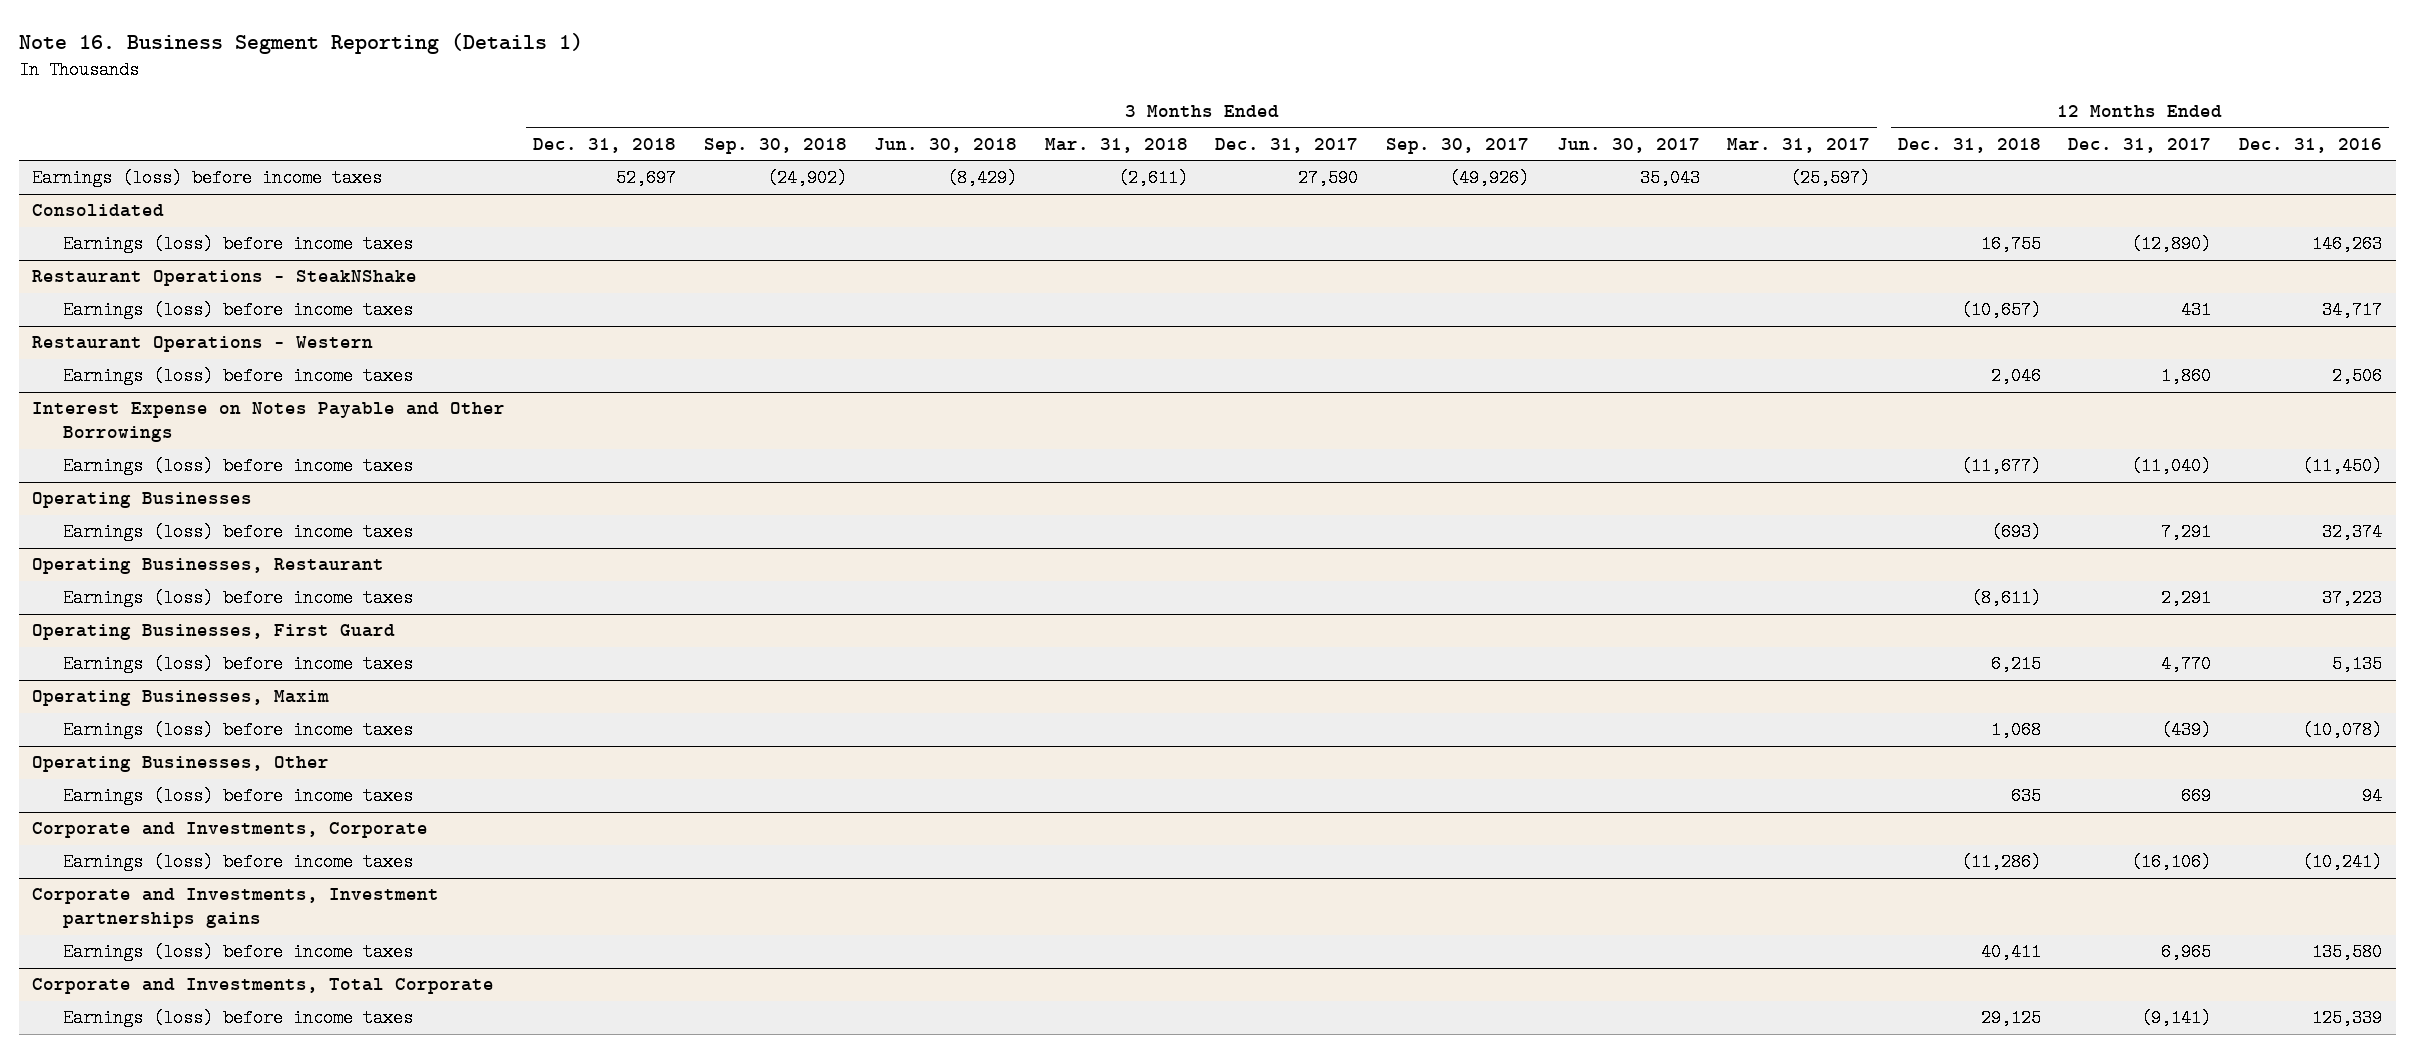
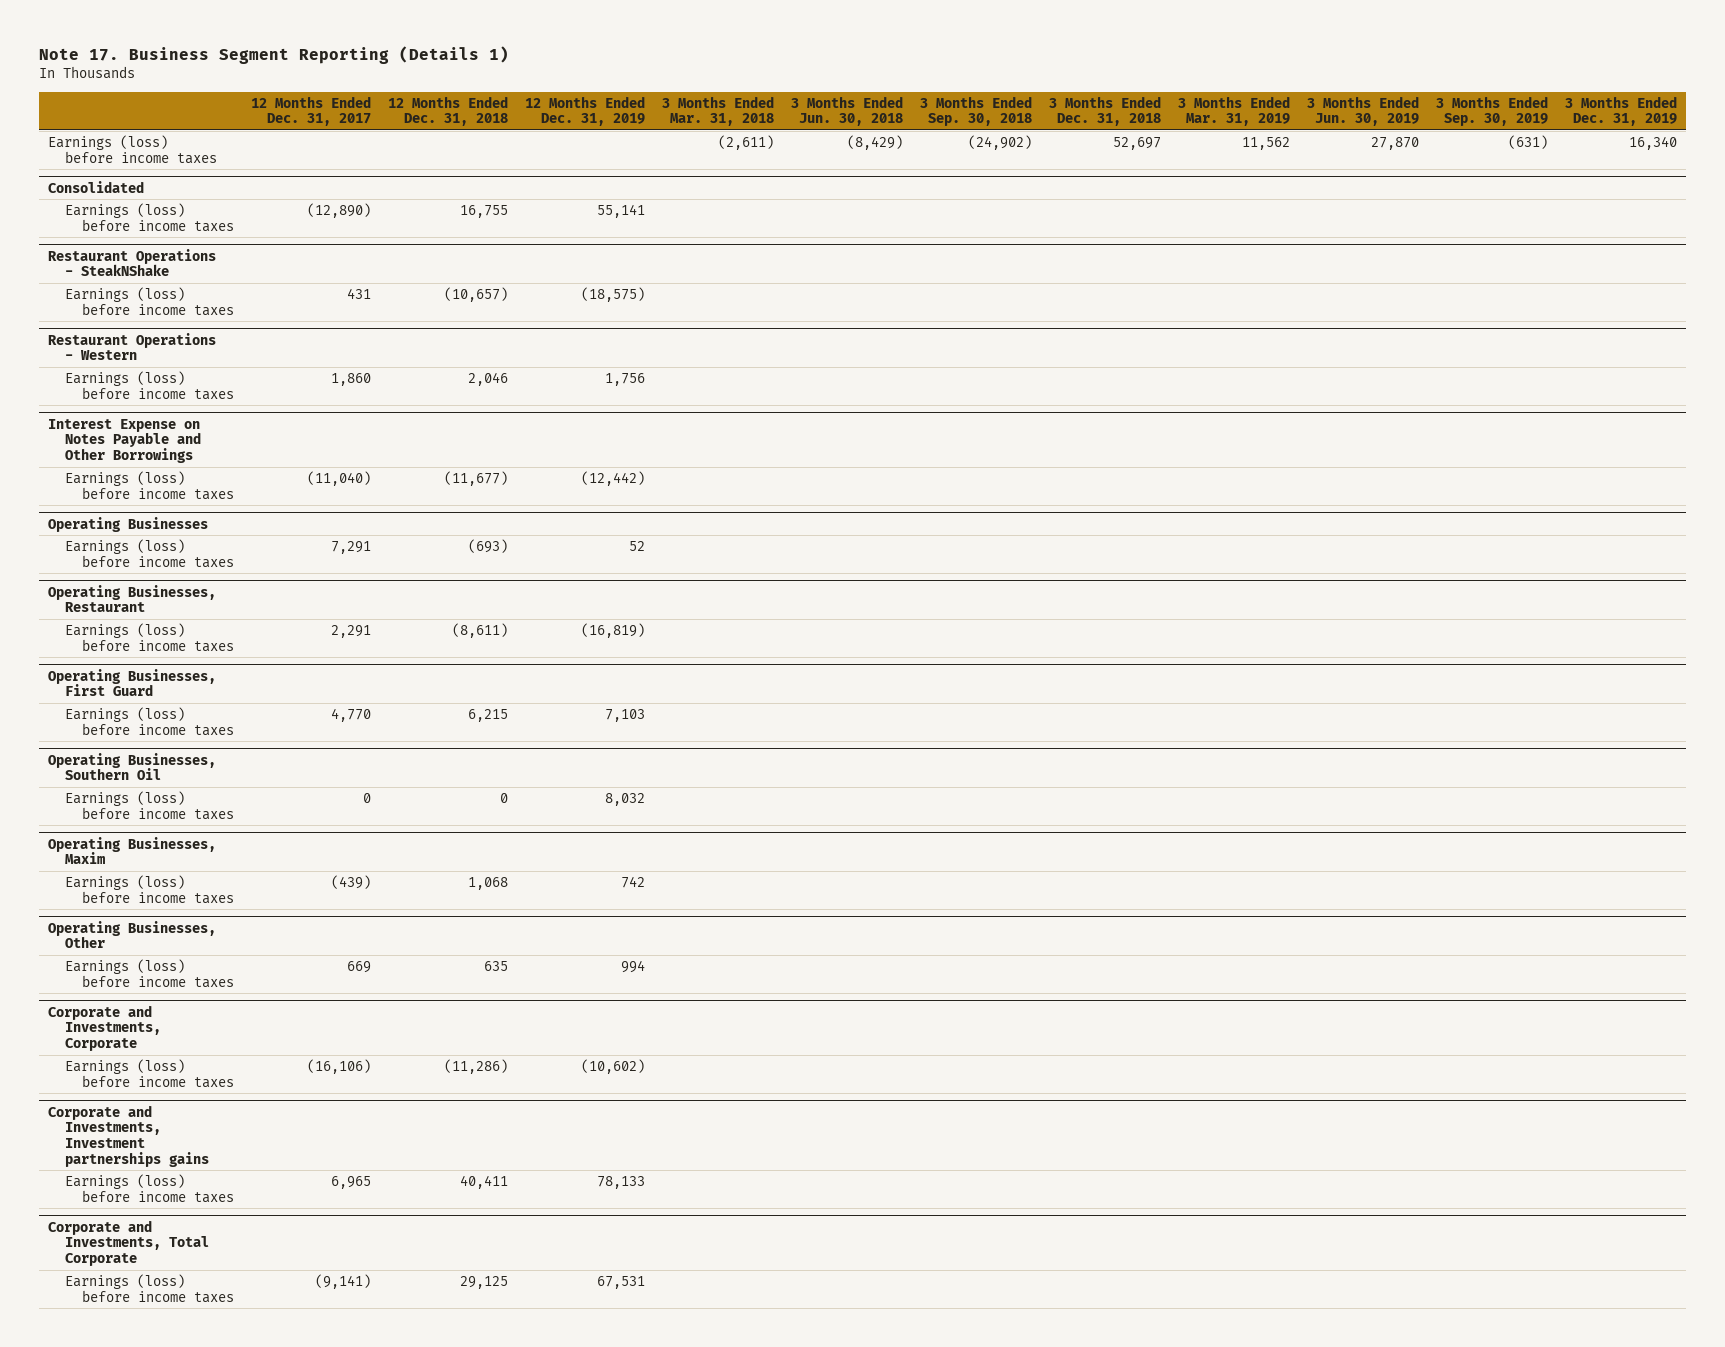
[18,32,583,54] Note 16. Business Segment Reporting (Details 1) -> [39,46,510,65] Note 17. Business Segment Reporting (Details 1)
[1215,137,1359,153] Dec. 31, 2017 -> none
[1385,137,1529,154] Sep. 30, 2017 -> none
[1556,137,1700,153] Jun. 30, 2017 -> none
[1727,137,1871,153] Mar. 31, 2017 -> none
[2239,137,2383,153] Dec. 31, 2016 -> none
none -> [524,95,645,127] 12 Months Ended Dec. 31, 2019
none -> [1177,95,1290,127] 3 Months Ended Mar. 31, 2019
none -> [1306,95,1419,127] 3 Months Ended Jun. 30, 2019
none -> [1435,95,1548,127] 3 Months Ended Sep. 30, 2019
none -> [1565,95,1678,127] 3 Months Ended Dec. 31, 2019
none -> [47,752,216,781] Operating Businesses, Southern Oil
none -> [64,790,234,820] Earnings (loss) before income taxes

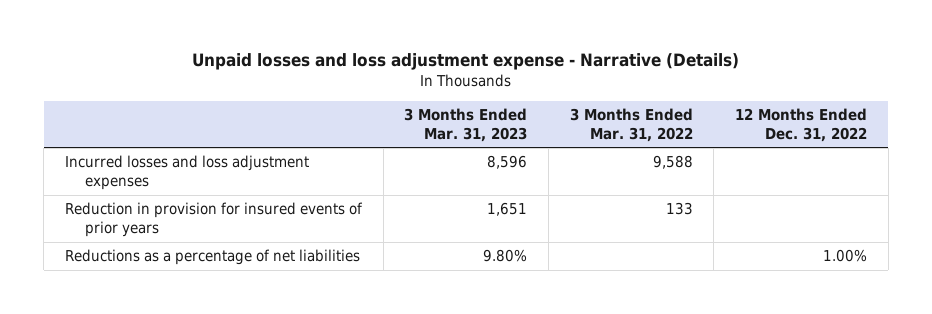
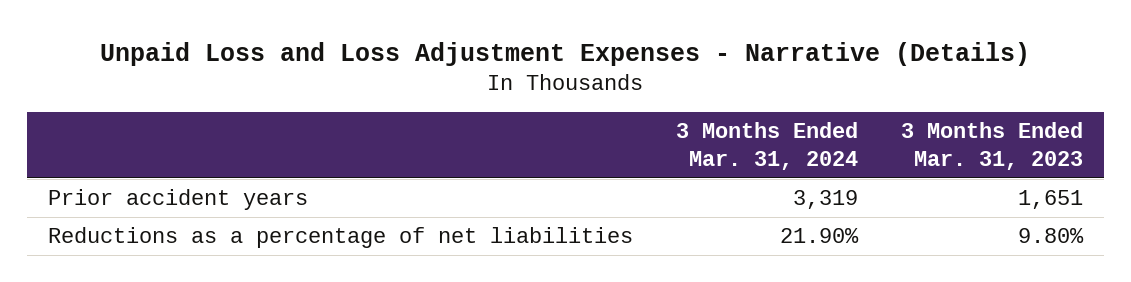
[192,53,740,71] Unpaid losses and loss adjustment expense - Narrative (Details) -> [100,41,1031,66] Unpaid Loss and Loss Adjustment Expenses - Narrative (Details)
[569,108,693,142] 3 Months Ended Mar. 31, 2022 -> none
[735,108,868,142] 12 Months Ended Dec. 31, 2022 -> none
none -> [675,122,858,170] 3 Months Ended Mar. 31, 2024
[64,155,309,191] Incurred losses and loss adjustment expenses -> none
[64,202,363,238] Reduction in provision for insured events of prior years -> [48,189,309,211] Prior accident years

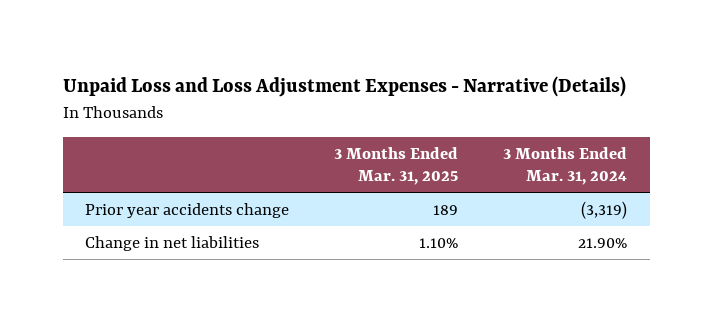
[900,122,1083,170] 3 Months Ended Mar. 31, 2023 -> none
none -> [334,146,459,186] 3 Months Ended Mar. 31, 2025
[48,189,309,211] Prior accident years -> [85,202,290,218] Prior year accidents change
[792,190,858,210] 3,319 -> [581,200,628,219] (3,319)
[48,227,634,249] Reductions as a percentage of net liabilities -> [85,235,260,251] Change in net liabilities

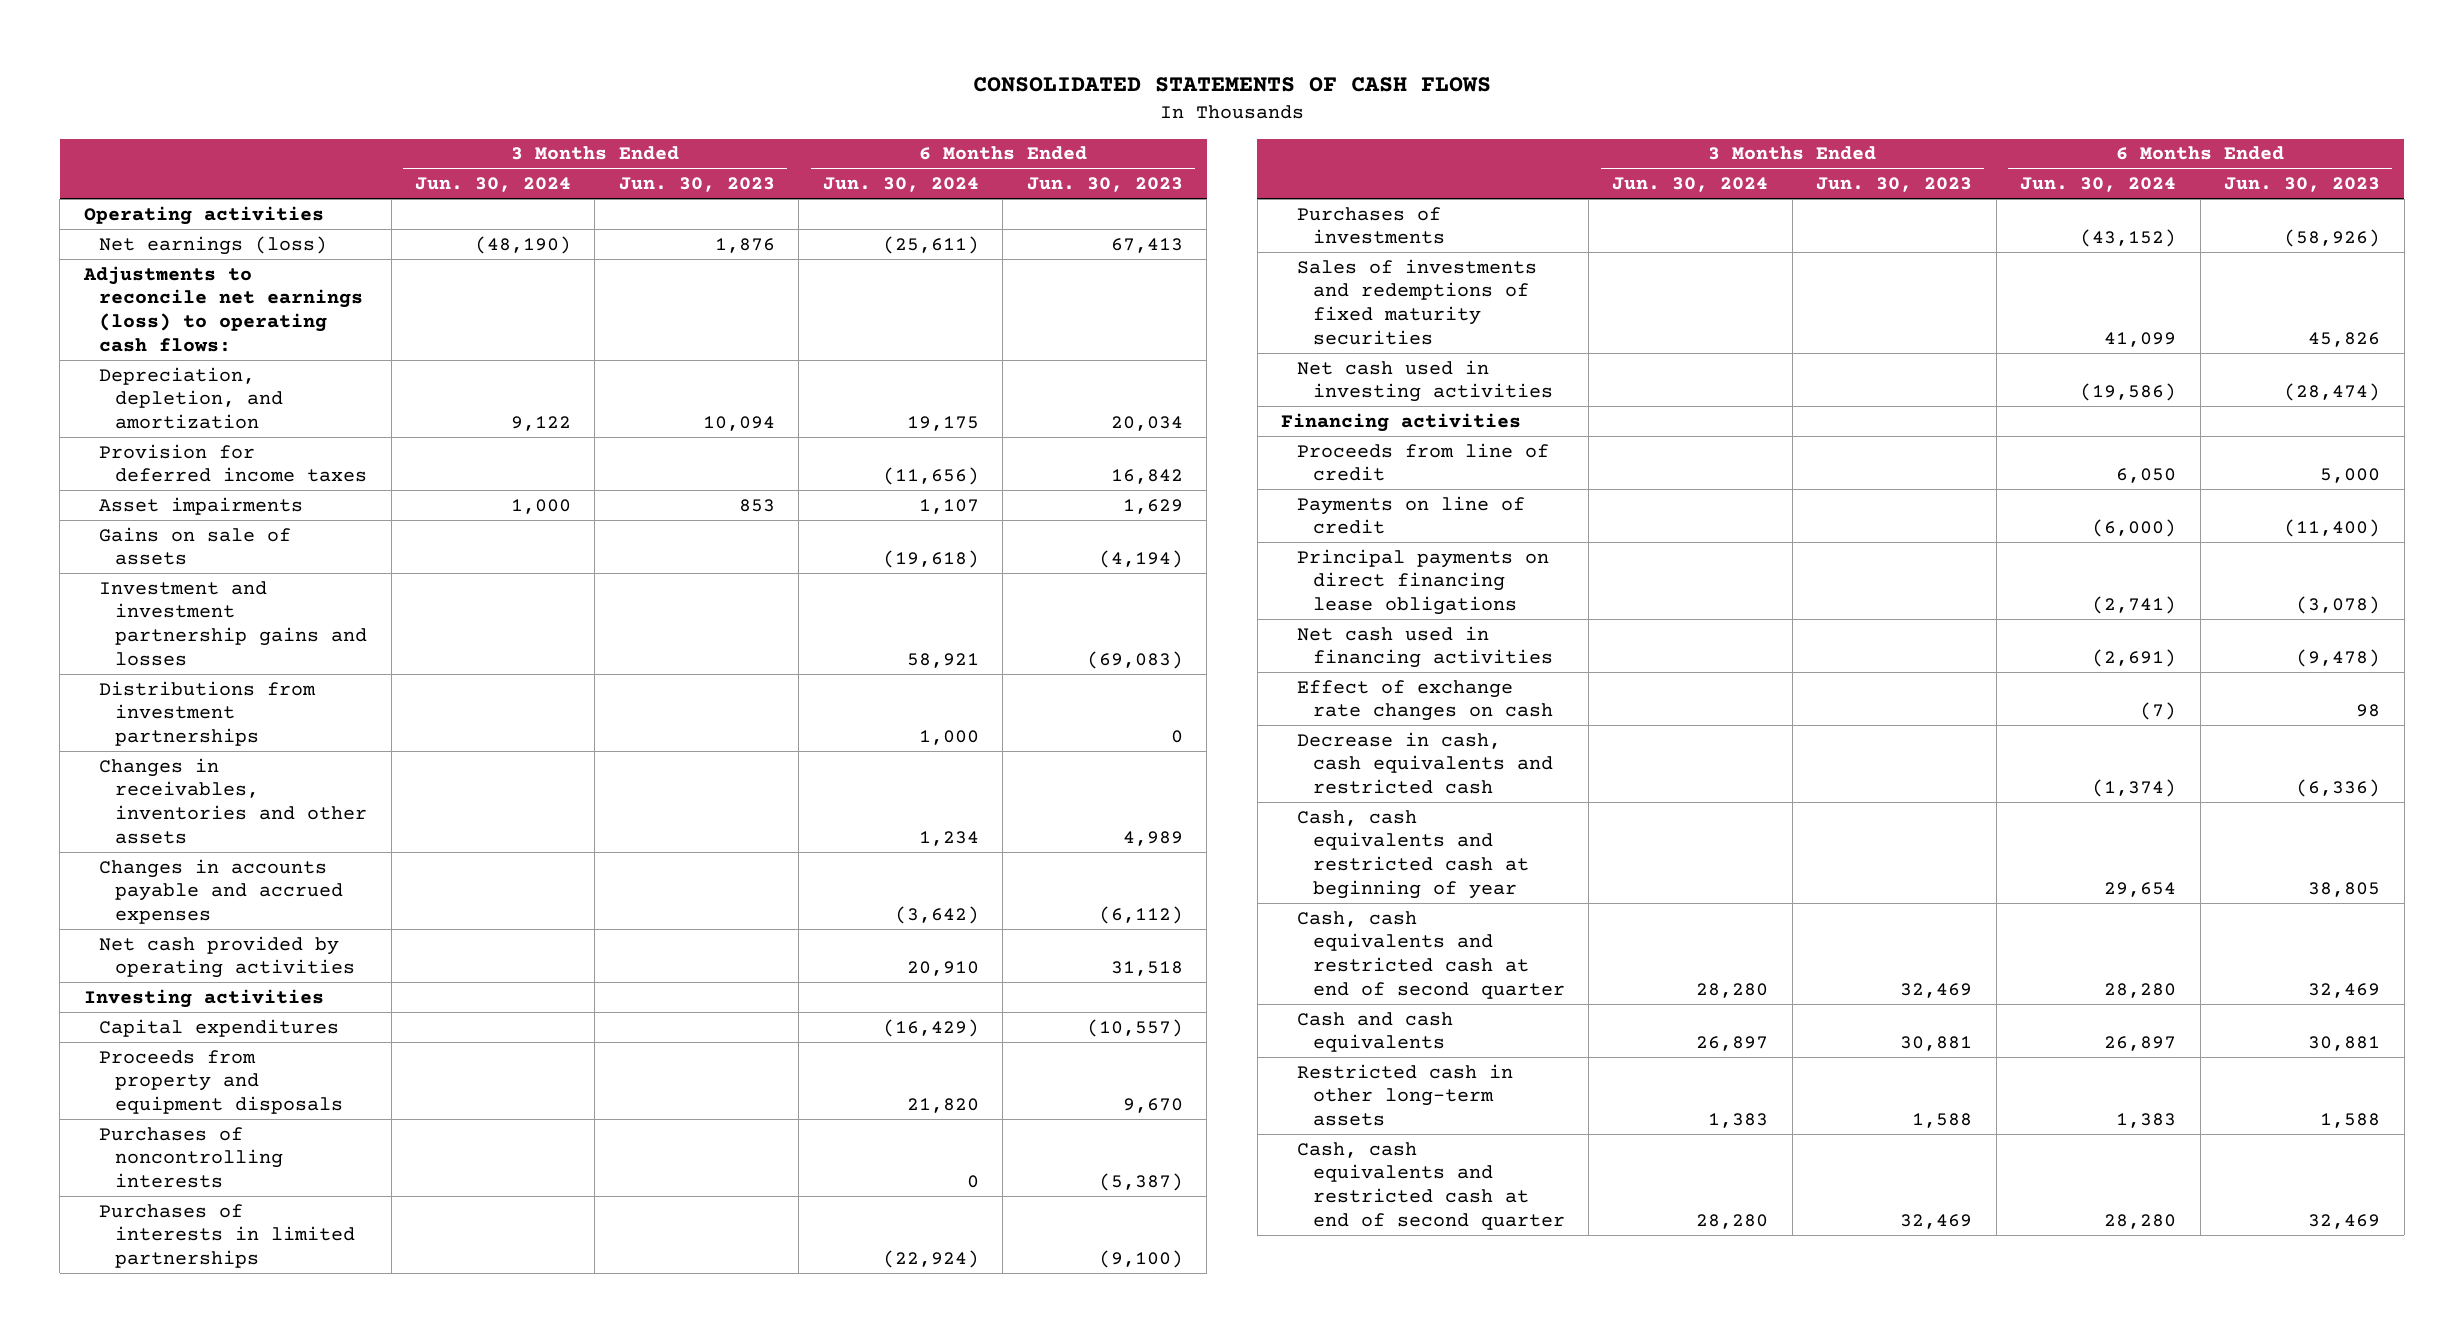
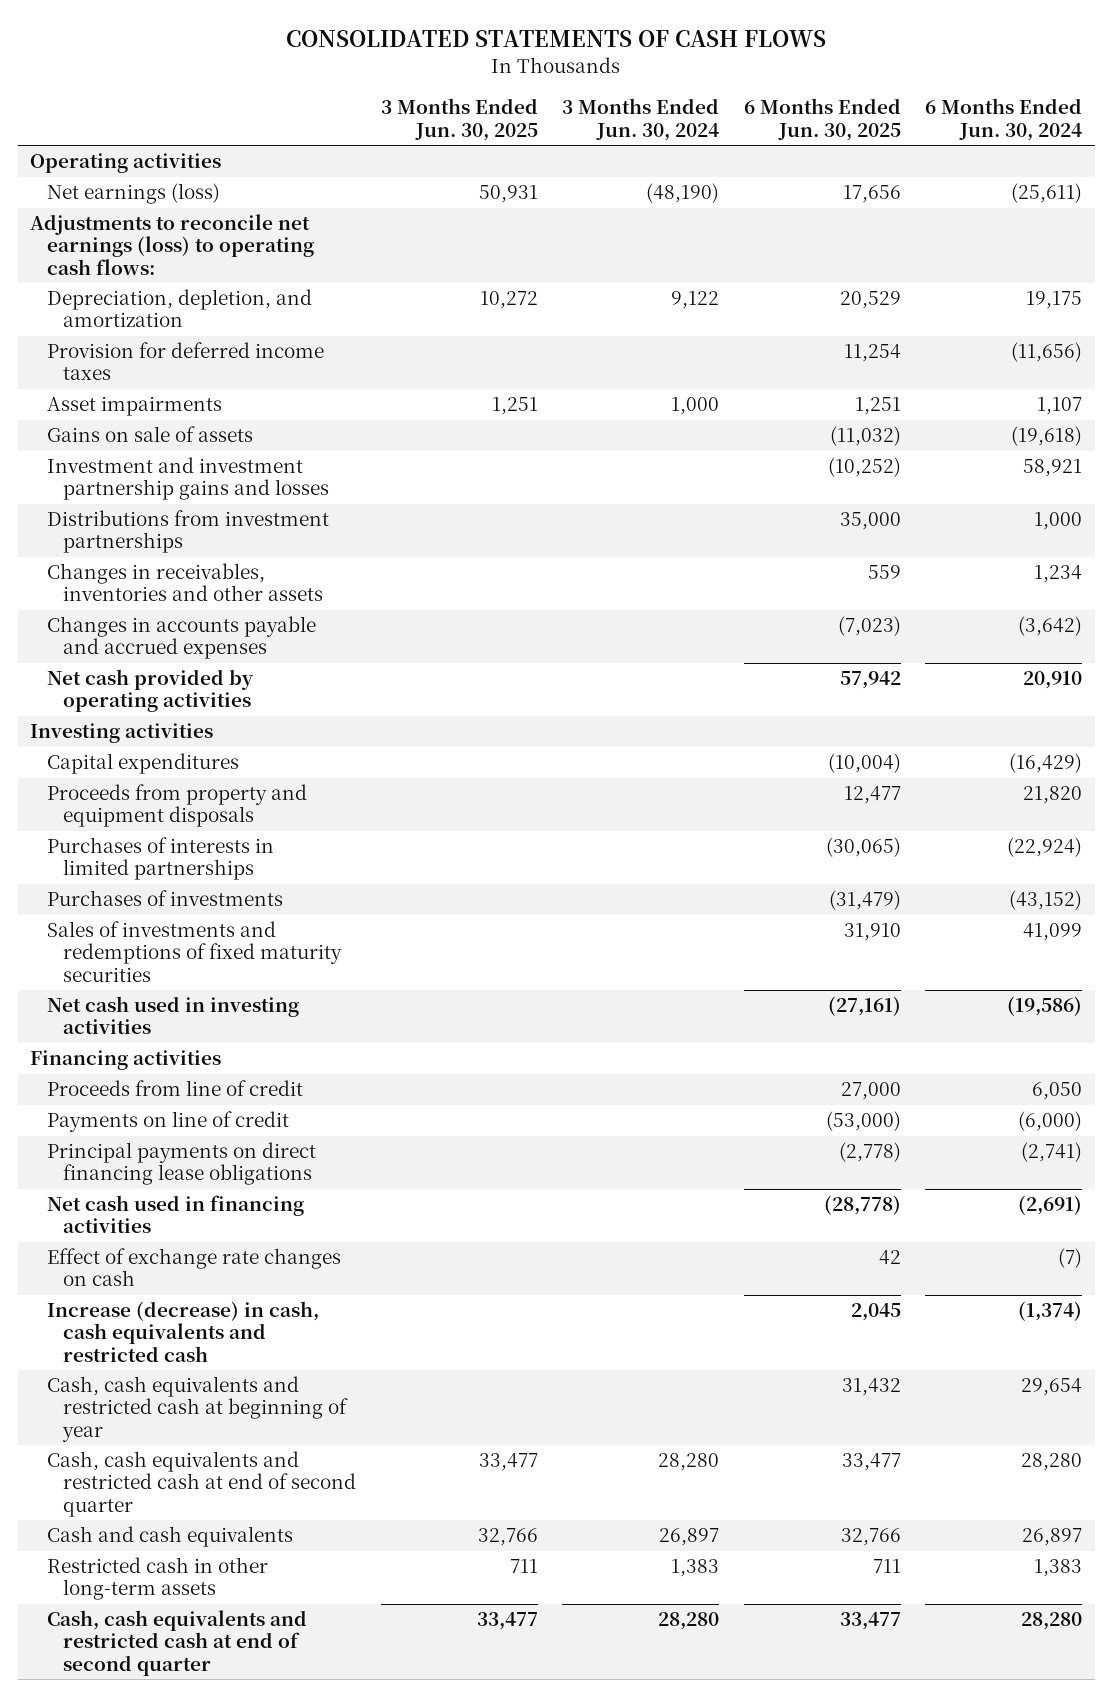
[618,177,775,193] Jun. 30, 2023 -> none
[1026,177,1183,193] Jun. 30, 2023 -> none
none -> [380,98,538,141] 3 Months Ended Jun. 30, 2025
none -> [743,98,901,141] 6 Months Ended Jun. 30, 2025
[99,1126,284,1189] Purchases of noncontrolling interests -> none
[1296,731,1553,795] Decrease in cash, cash equivalents and restricted cash -> [46,1301,319,1362] Increase (decrease) in cash, cash equivalents and restricted cash

